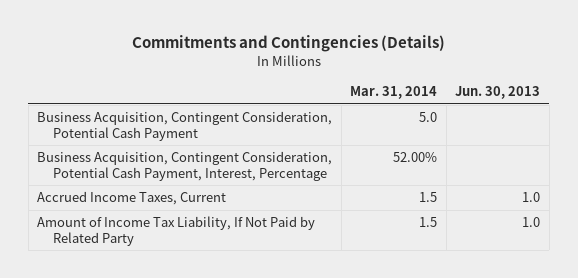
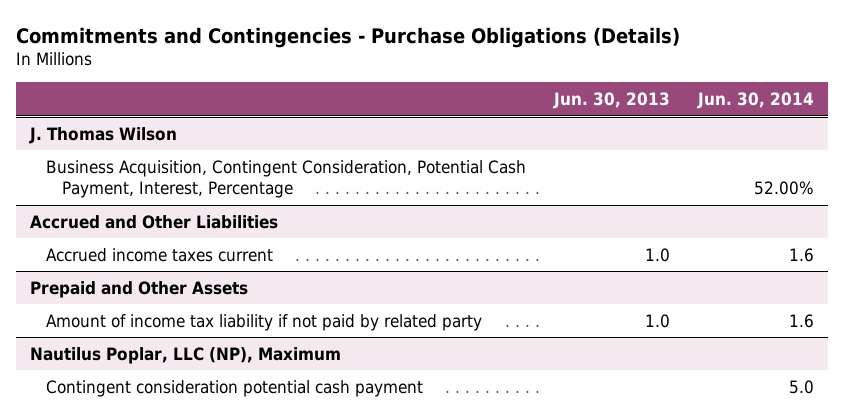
[131,35,445,53] Commitments and Contingencies (Details) -> [16,26,681,48] Commitments and Contingencies - Purchase Obligations (Details)
[350,86,438,100] Mar. 31, 2014 -> none
none -> [696,92,814,110] Jun. 30, 2014
[37,111,333,141] Business Acquisition, Contingent Consideration, Potential Cash Payment -> none
[37,151,333,181] Business Acquisition, Contingent Consideration, Potential Cash Payment, Interest, Percentage -> none
[37,191,227,206] Accrued Income Taxes, Current -> none
[37,216,316,246] Amount of Income Tax Liability, If Not Paid by Related Party -> none
none -> [29,126,178,144] J. Thomas Wilson
none -> [46,159,527,199] Business Acquisition, Contingent Consideration, Potential Cash Payment, Interest, Percentage
none -> [30,214,279,229] Accrued and Other Liabilities
none -> [46,247,274,262] Accrued income taxes current
none -> [30,280,249,298] Prepaid and Other Assets
none -> [46,313,483,331] Amount of income tax liability if not paid by related party
none -> [30,346,342,364] Nautilus Poplar, LLC (NP), Maximum
none -> [46,379,424,397] Contingent consideration potential cash payment

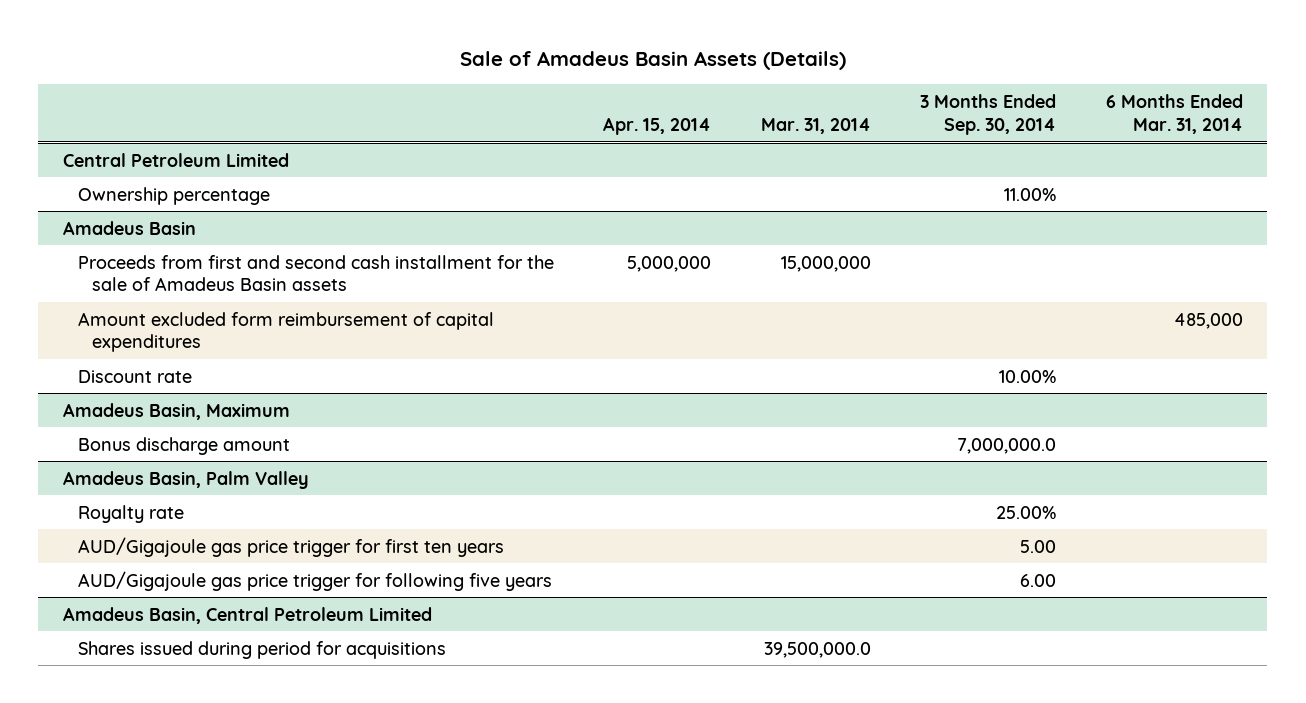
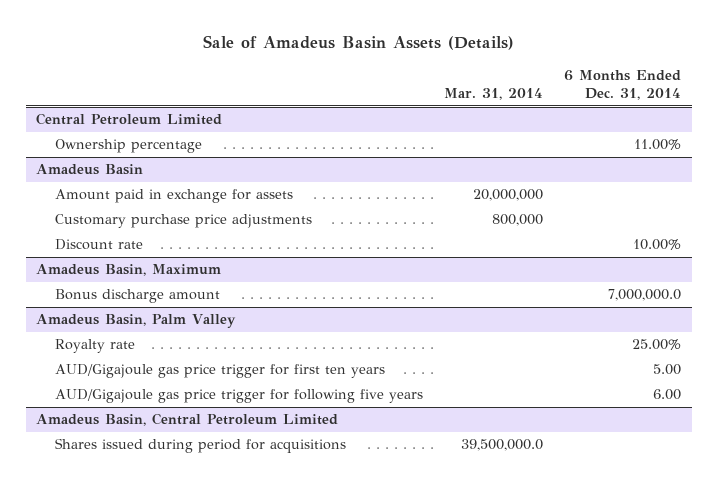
[603,116,712,135] Apr. 15, 2014 -> none
[920,93,1057,135] 3 Months Ended Sep. 30, 2014 -> none
[1105,93,1243,134] 6 Months Ended Mar. 31, 2014 -> none
none -> [564,69,682,101] 6 Months Ended Dec. 31, 2014
[77,254,554,292] Proceeds from first and second cash installment for the sale of Amadeus Basin assets -> none
[77,311,494,353] Amount excluded form reimbursement of capital expenditures -> none
none -> [54,189,293,204] Amount paid in exchange for assets
none -> [54,214,312,229] Customary purchase price adjustments

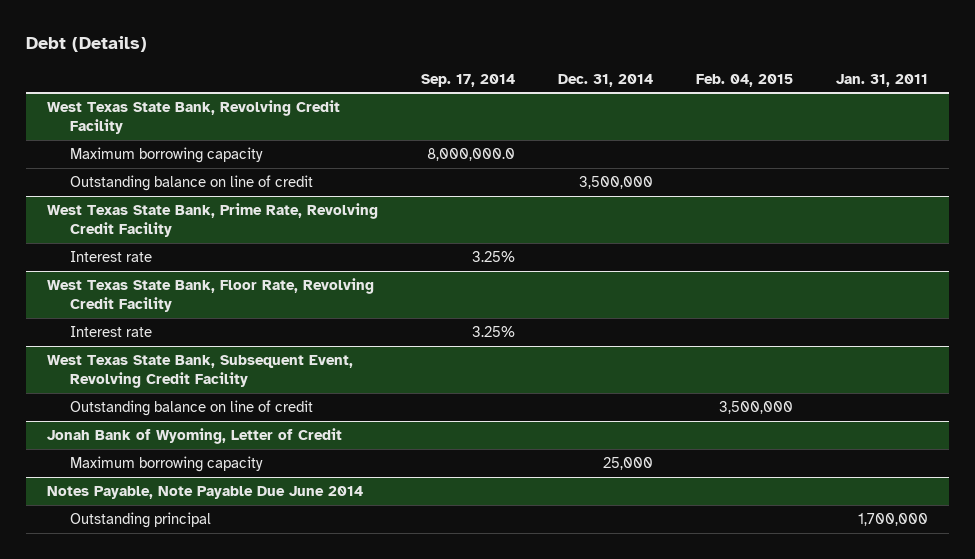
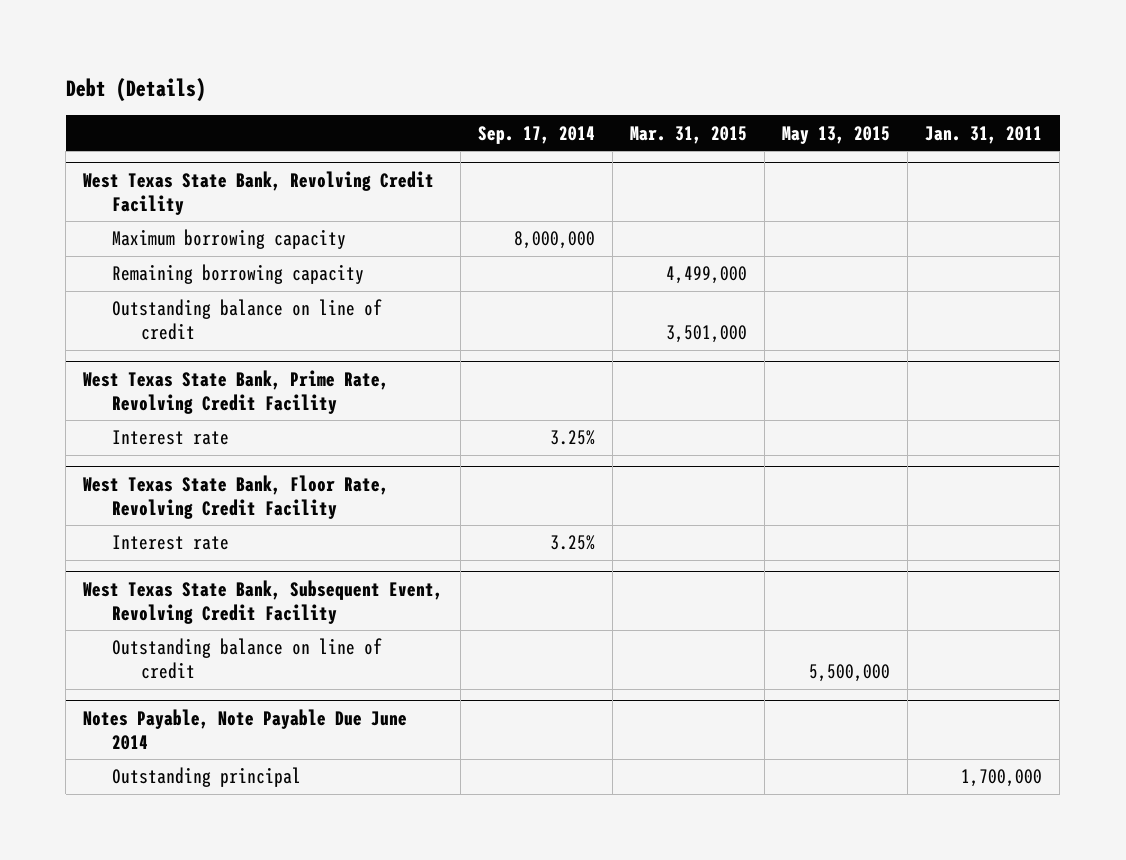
[558,73,654,87] Dec. 31, 2014 -> none
[695,73,793,87] Feb. 04, 2015 -> none
none -> [630,125,748,144] Mar. 31, 2015
none -> [782,125,891,144] May 13, 2015
[427,148,516,162] 8,000,000.0 -> [514,231,596,250] 8,000,000
none -> [112,264,365,285] Remaining borrowing capacity
[47,428,343,445] Jonah Bank of Wyoming, Letter of Credit -> none
[69,456,263,473] Maximum borrowing capacity -> none

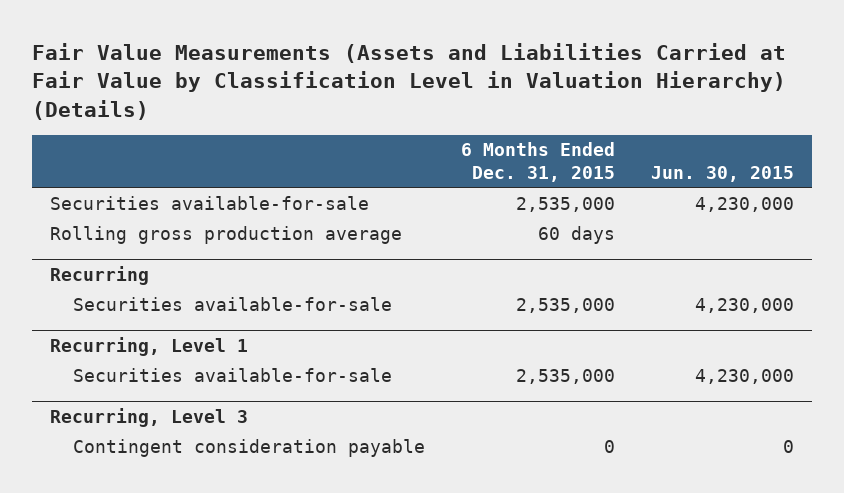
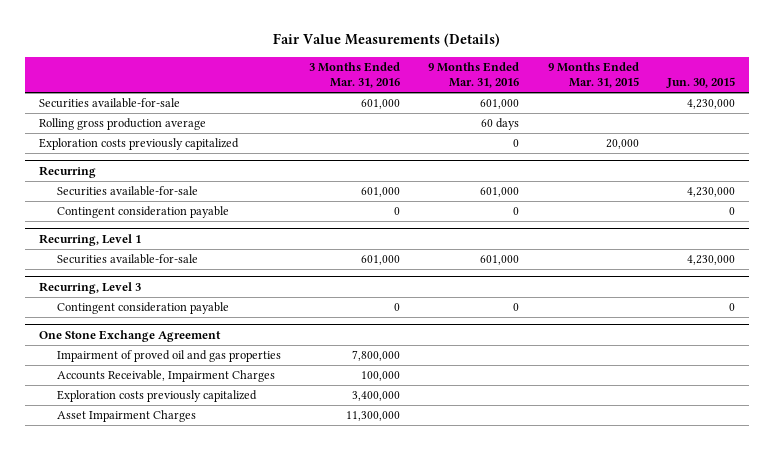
[31,43,786,120] Fair Value Measurements (Assets and Liabilities Carried at Fair Value by Classification Level in Valuation Hierarchy) (Details) -> [272,33,500,48] Fair Value Measurements (Details)
[461,142,616,183] 6 Months Ended Dec. 31, 2015 -> none
none -> [309,62,401,89] 3 Months Ended Mar. 31, 2016
none -> [428,62,520,89] 9 Months Ended Mar. 31, 2016
none -> [547,62,639,89] 9 Months Ended Mar. 31, 2015
none -> [38,138,239,151] Exploration costs previously capitalized
none -> [56,206,229,219] Contingent consideration payable
none -> [38,329,221,342] One Stone Exchange Agreement
none -> [56,350,281,363] Impairment of proved oil and gas properties
none -> [56,370,275,383] Accounts Receivable, Impairment Charges
none -> [56,390,257,403] Exploration costs previously capitalized
none -> [56,410,196,423] Asset Impairment Charges

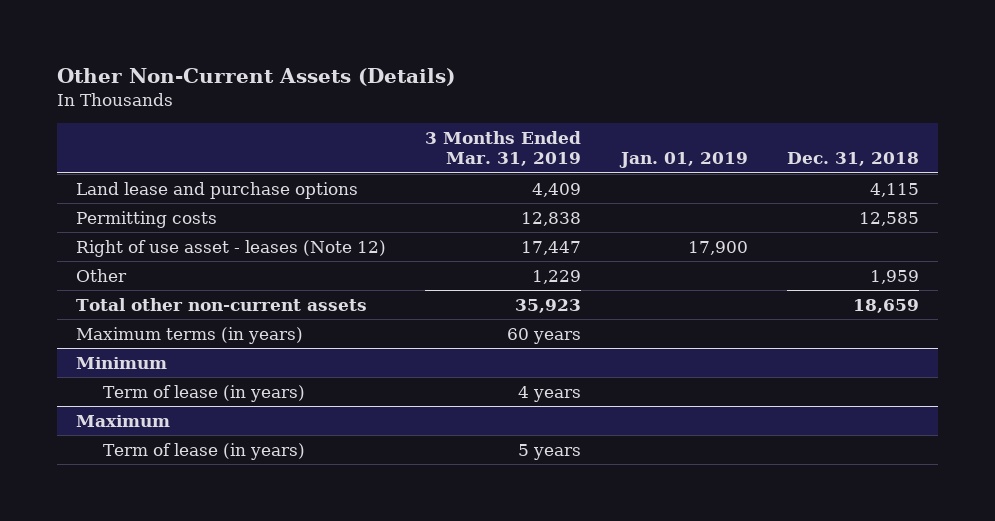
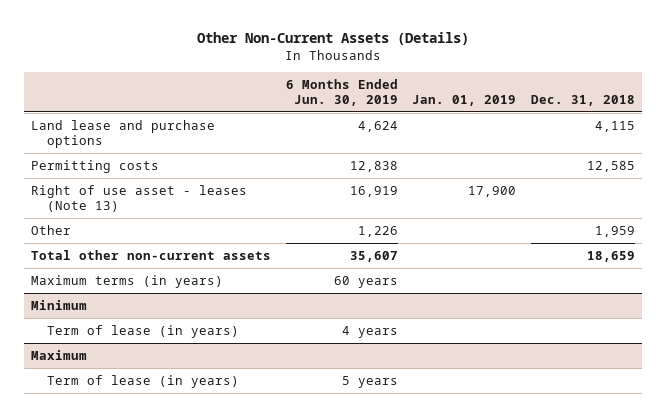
[425,131,582,167] 3 Months Ended Mar. 31, 2019 -> none
none -> [285,78,398,106] 6 Months Ended Jun. 30, 2019
[76,239,387,257] Right of use asset - leases (Note 12) -> [31,184,248,212] Right of use asset - leases (Note 13)

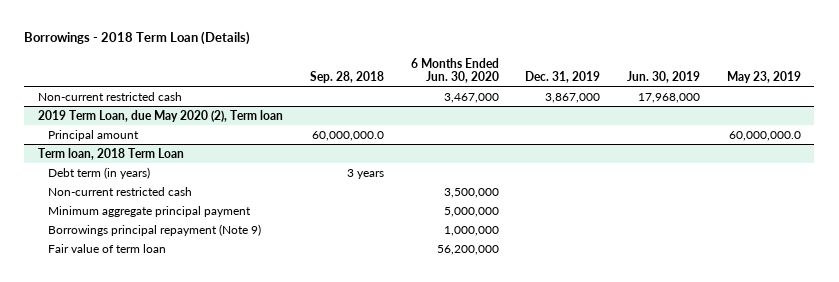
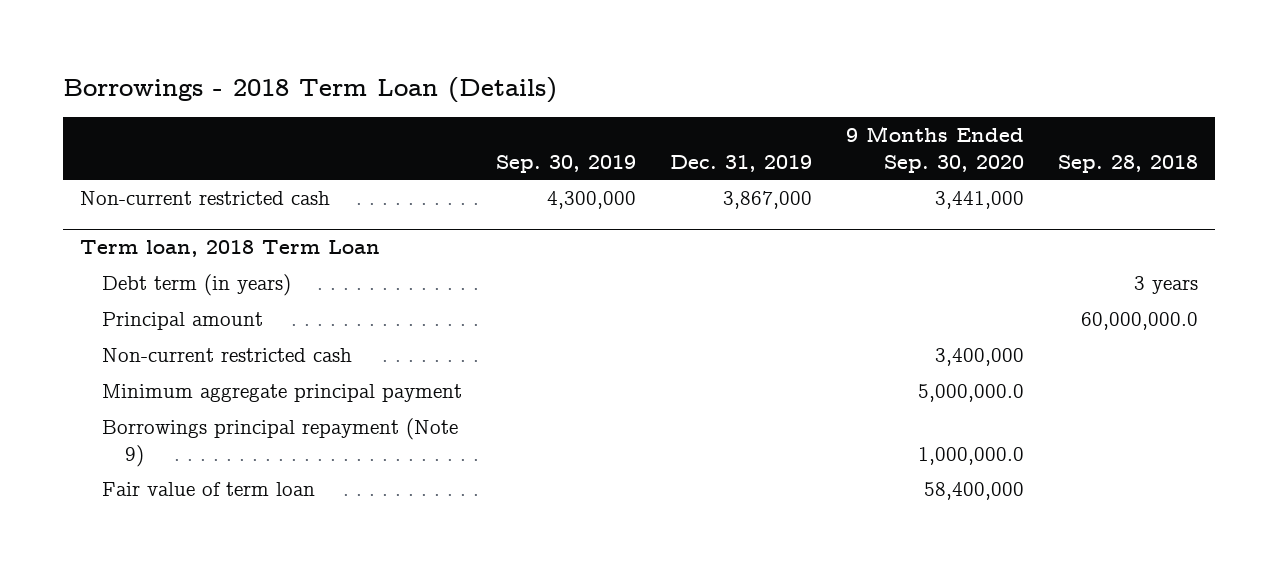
[410,57,499,83] 6 Months Ended Jun. 30, 2020 -> none
[627,70,701,83] Jun. 30, 2019 -> none
[726,70,801,83] May 23, 2019 -> none
none -> [496,154,637,173] Sep. 30, 2019
none -> [845,126,1024,173] 9 Months Ended Sep. 30, 2020
[37,109,283,122] 2019 Term Loan, due May 2020 (2), Term loan -> none
[48,129,140,141] Principal amount -> none
none -> [102,312,264,331] Principal amount

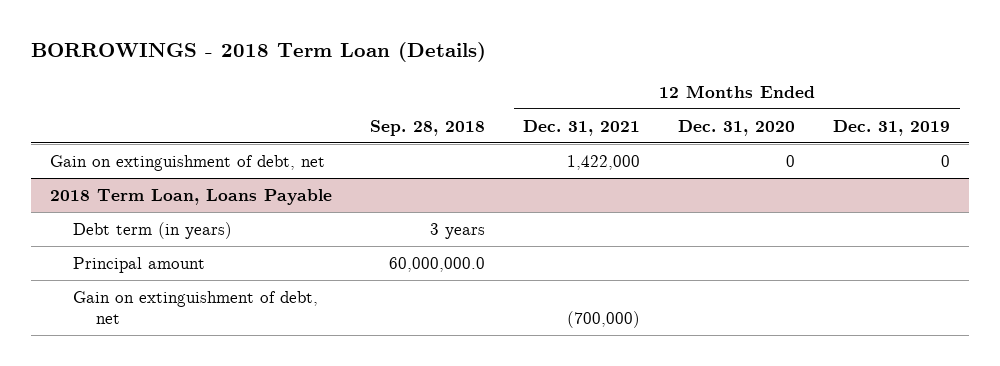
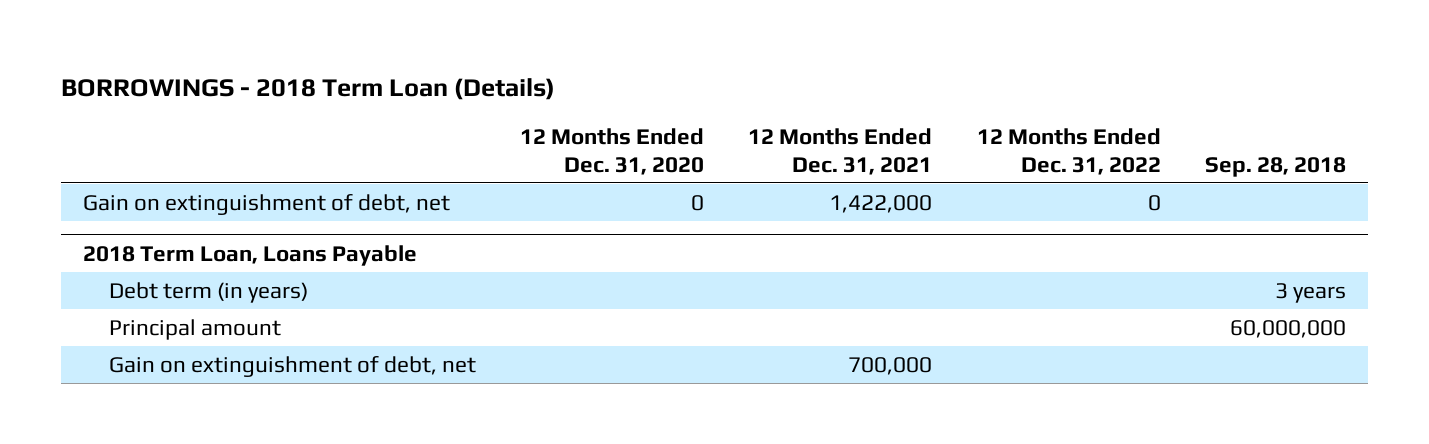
[833,119,951,136] Dec. 31, 2019 -> none
none -> [976,127,1161,175] 12 Months Ended Dec. 31, 2022
[389,256,486,272] 60,000,000.0 -> [1229,319,1346,338] 60,000,000
[567,311,641,329] (700,000) -> [848,356,933,375] 700,000

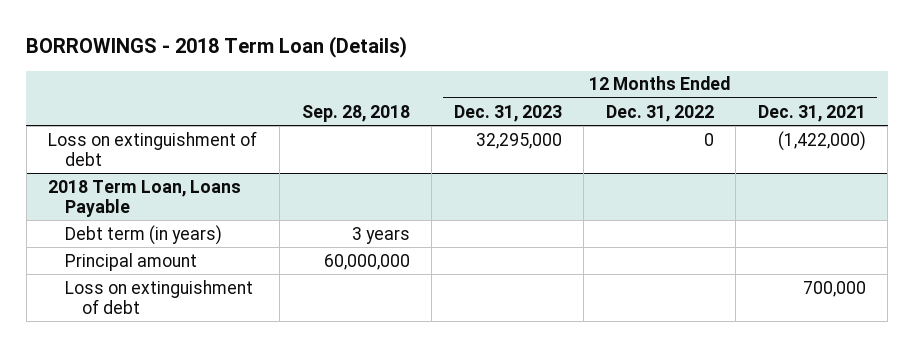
[520,127,705,175] 12 Months Ended Dec. 31, 2020 -> none
none -> [453,104,562,122] Dec. 31, 2023
[83,193,451,215] Gain on extinguishment of debt, net -> [48,130,258,166] Loss on extinguishment of debt
[829,194,933,213] 1,422,000 -> [777,130,866,151] (1,422,000)
[109,355,477,377] Gain on extinguishment of debt, net -> [65,279,254,314] Loss on extinguishment of debt

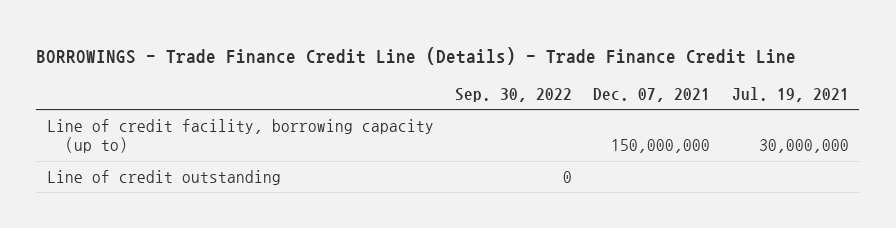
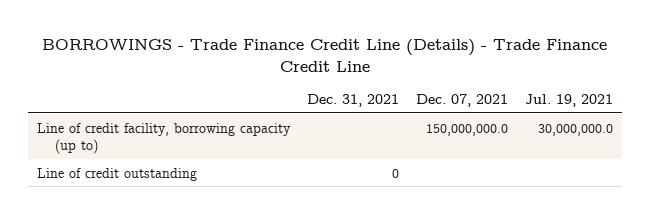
[455,88,573,103] Sep. 30, 2022 -> none
none -> [307,94,400,108] Dec. 31, 2021
[611,139,711,154] 150,000,000 -> [426,123,509,136] 150,000,000.0
[758,139,849,154] 30,000,000 -> [538,123,614,136] 30,000,000.0

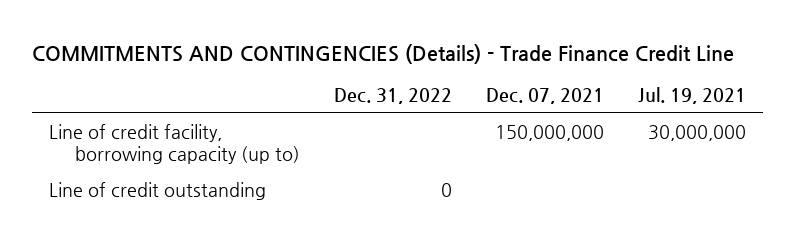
[42,38,608,72] BORROWINGS - Trade Finance Credit Line (Details) - Trade Finance Credit Line -> [32,43,735,64] COMMITMENTS AND CONTINGENCIES (Details) - Trade Finance Credit Line
[307,94,400,108] Dec. 31, 2021 -> none
none -> [333,88,452,105] Dec. 31, 2022
[426,123,509,136] 150,000,000.0 -> [494,124,604,141] 150,000,000
[538,123,614,136] 30,000,000.0 -> [647,124,746,141] 30,000,000

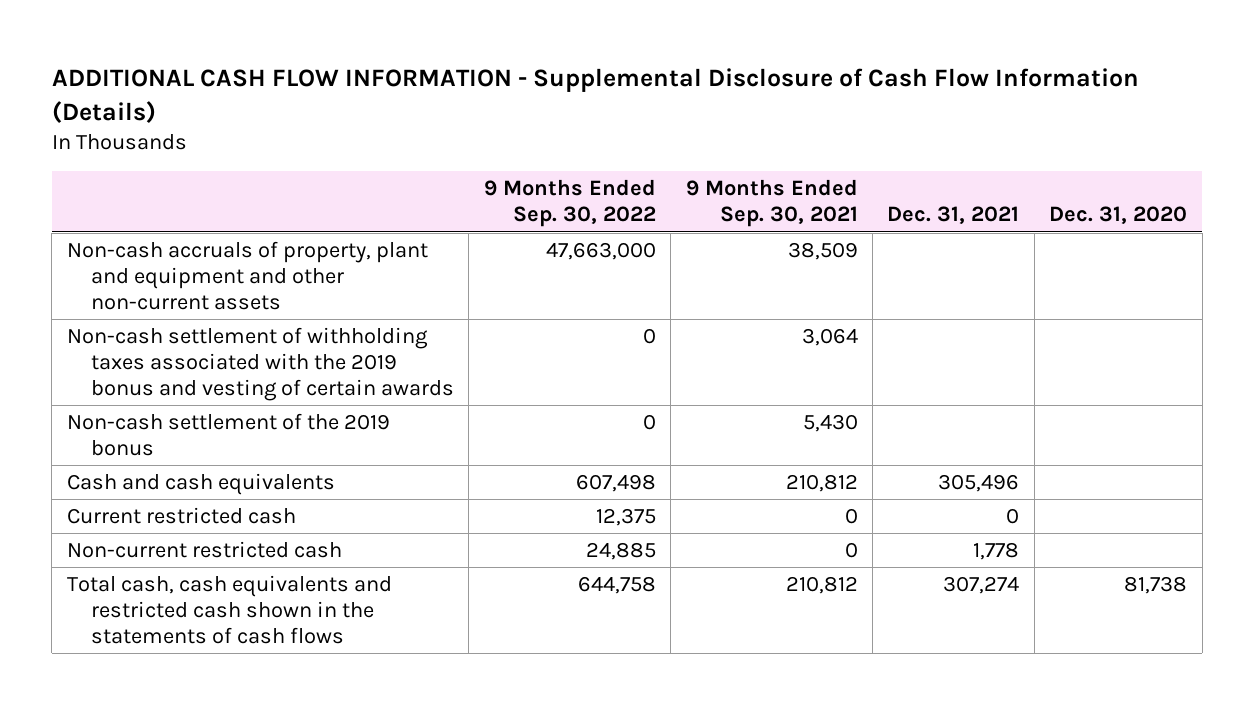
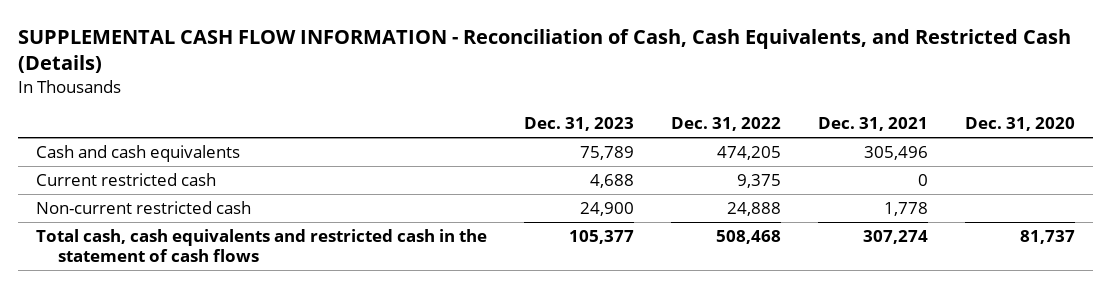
[51,67,1139,123] ADDITIONAL CASH FLOW INFORMATION - Supplemental Disclosure of Cash Flow Information (Details) -> [17,28,1071,74] SUPPLEMENTAL CASH FLOW INFORMATION - Reconciliation of Cash, Cash Equivalents, and Restricted Cash (Details)
[483,179,656,228] 9 Months Ended Sep. 30, 2022 -> none
[685,179,858,228] 9 Months Ended Sep. 30, 2021 -> none
none -> [524,117,635,132] Dec. 31, 2023
none -> [671,117,782,132] Dec. 31, 2022
[66,241,428,311] Non-cash accruals of property, plant and equipment and other non-current assets -> none
[66,327,455,402] Non-cash settlement of withholding taxes associated with the 2019 bonus and vesting of certain awards -> none
[66,413,390,457] Non-cash settlement of the 2019 bonus -> none
[66,575,392,645] Total cash, cash equivalents and restricted cash shown in the statements of cash flows -> [36,228,488,262] Total cash, cash equivalents and restricted cash in the statement of cash flows
[1124,576,1188,595] 81,738 -> [1020,229,1076,244] 81,737

